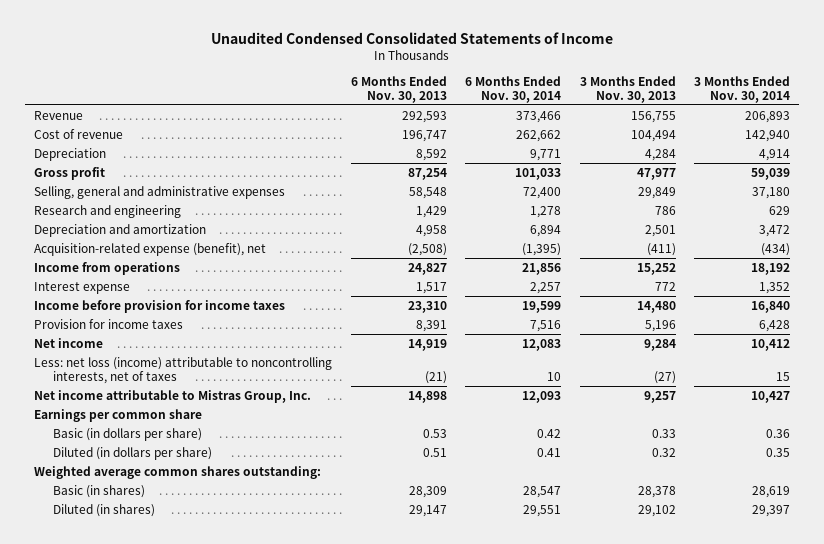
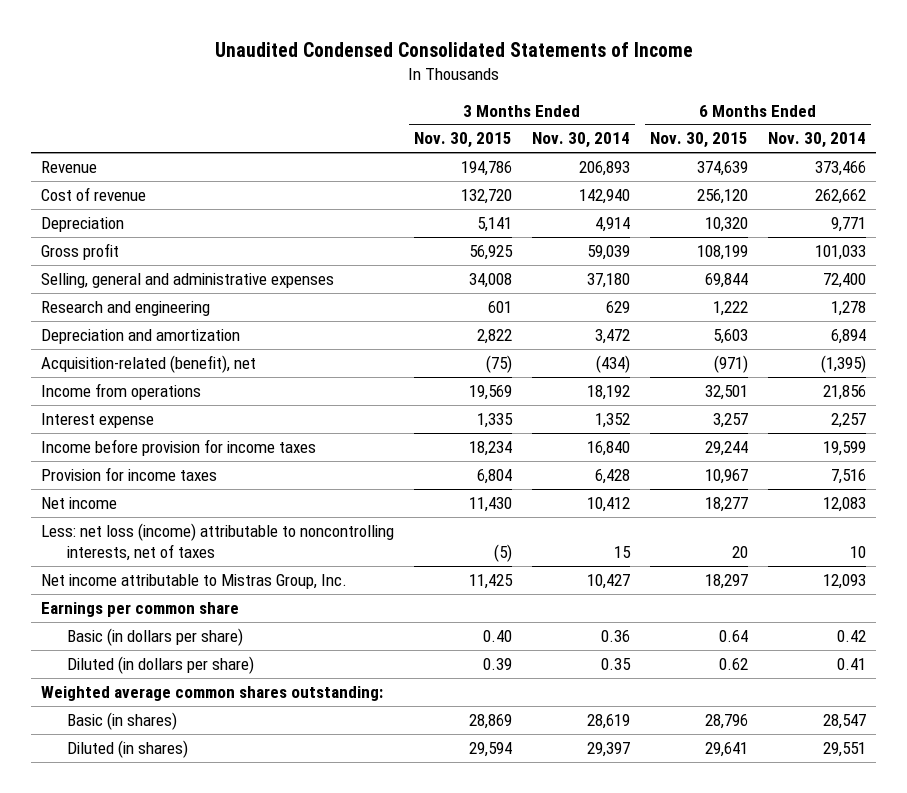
[350,75,447,103] 6 Months Ended Nov. 30, 2013 -> none
[579,75,676,103] 3 Months Ended Nov. 30, 2013 -> none
none -> [413,132,512,149] Nov. 30, 2015
none -> [650,132,749,149] Nov. 30, 2015
[34,242,267,256] Acquisition-related expense (benefit), net -> [40,354,256,373] Acquisition-related (benefit), net

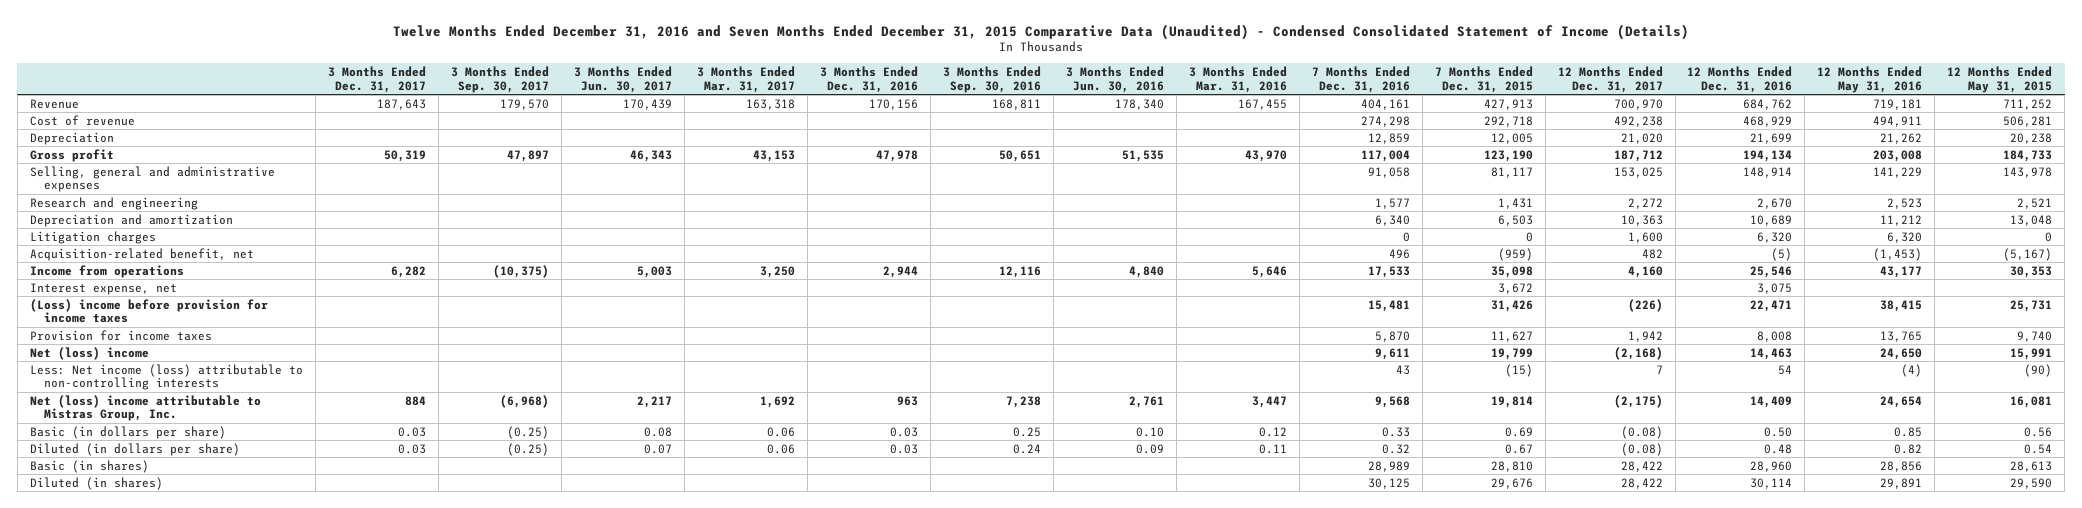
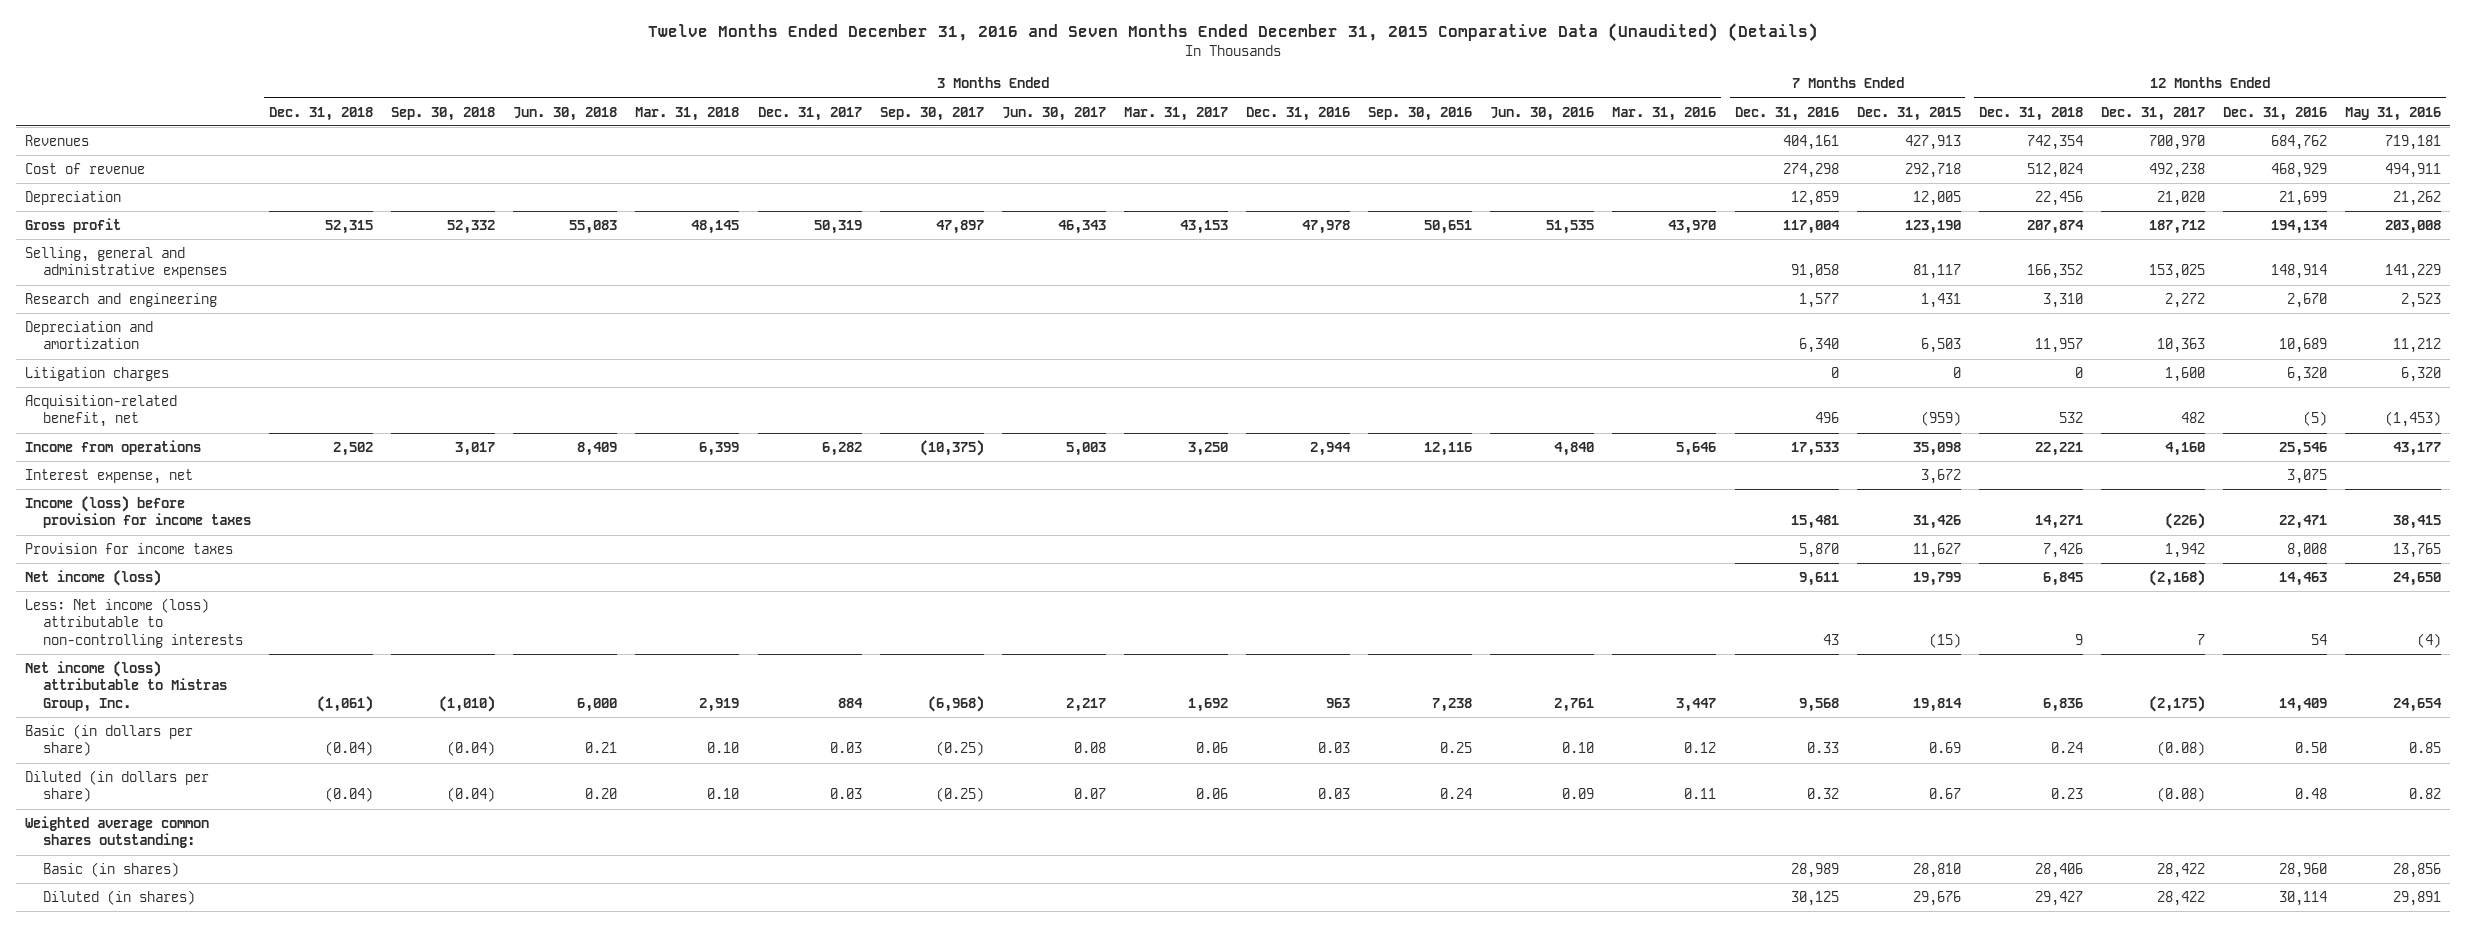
[393,23,1690,40] Twelve Months Ended December 31, 2016 and Seven Months Ended December 31, 2015 Comparative Data (Unaudited) - Condensed Consolidated Statement of Income (Details) -> [648,23,1819,43] Twelve Months Ended December 31, 2016 and Seven Months Ended December 31, 2015 Comparative Data (Unaudited) (Details)
[1947,65,2053,93] 12 Months Ended May 31, 2015 -> none
none -> [269,106,374,121] Dec. 31, 2018
none -> [391,106,496,121] Sep. 30, 2018
none -> [513,106,618,121] Jun. 30, 2018
none -> [635,106,740,121] Mar. 31, 2018
none -> [1978,106,2083,121] Dec. 31, 2018
[29,98,79,109] Revenue -> none
none -> [25,134,90,146] Revenues
[29,298,268,324] (Loss) income before provision for income taxes -> [25,495,251,529] Income (loss) before provision for income taxes
[29,346,149,360] Net (loss) income -> [25,569,162,586] Net income (loss)
[29,394,261,422] Net (loss) income attributable to Mistras Group, Inc. -> [25,660,227,713] Net income (loss) attributable to Mistras Group, Inc.
none -> [25,815,210,849] Weighted average common shares outstanding:

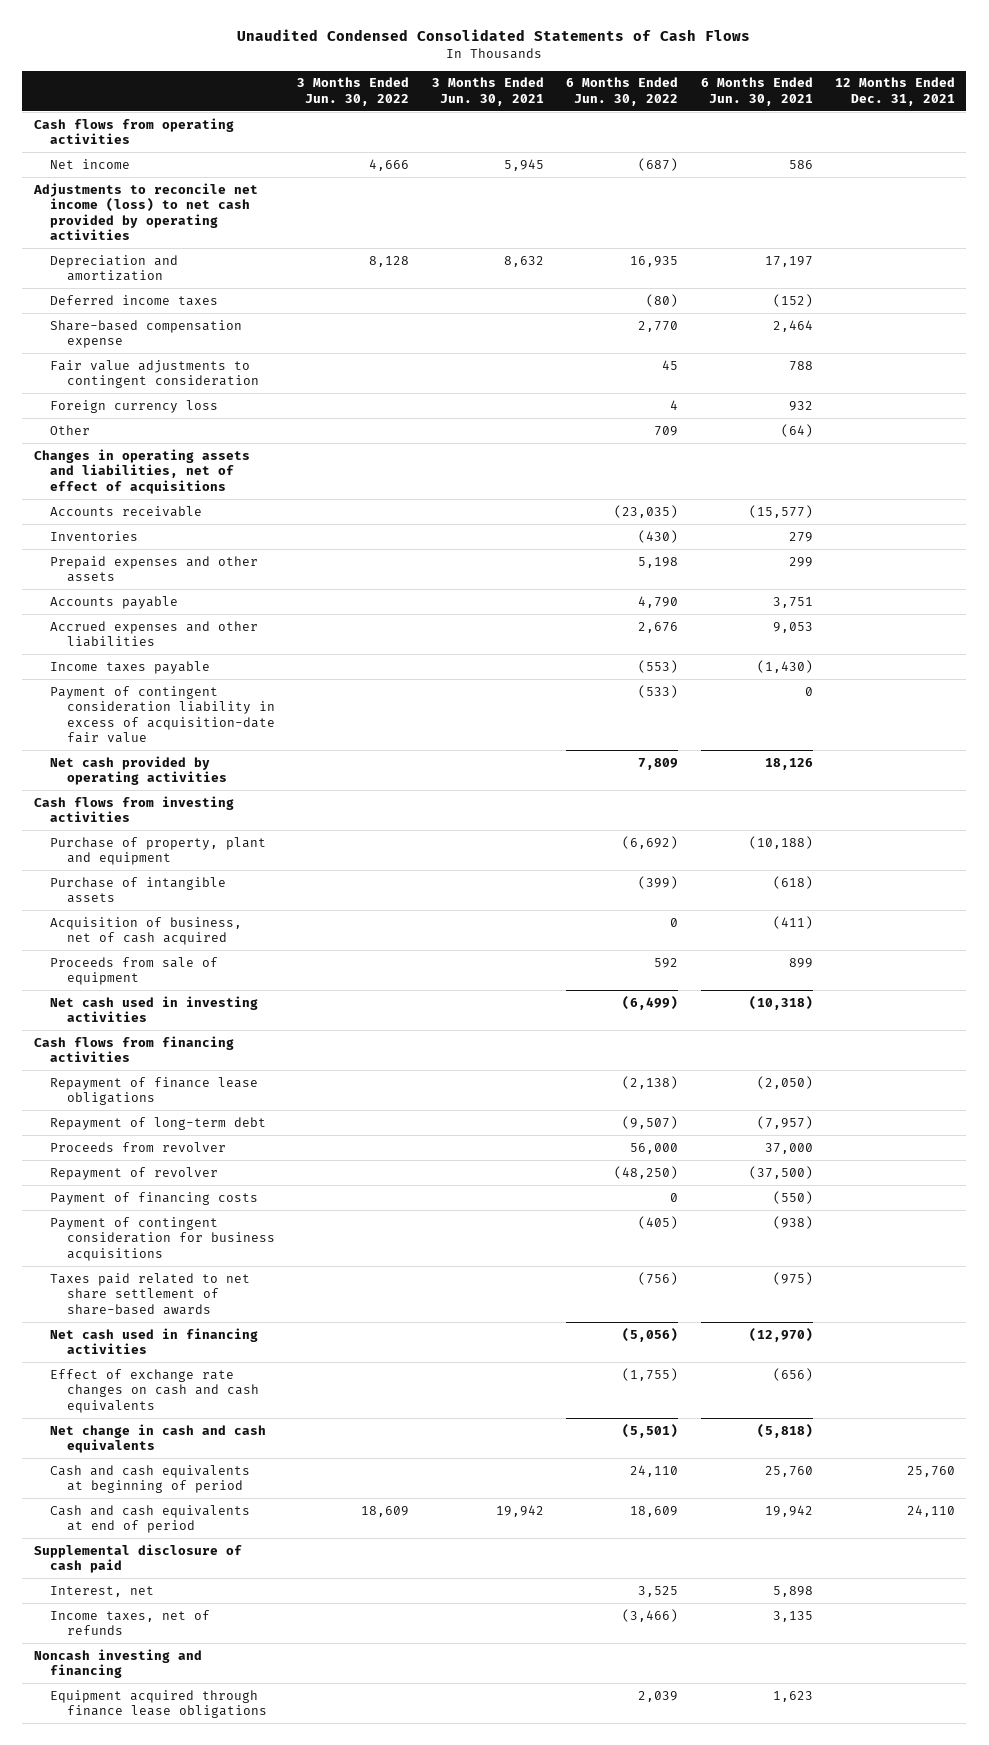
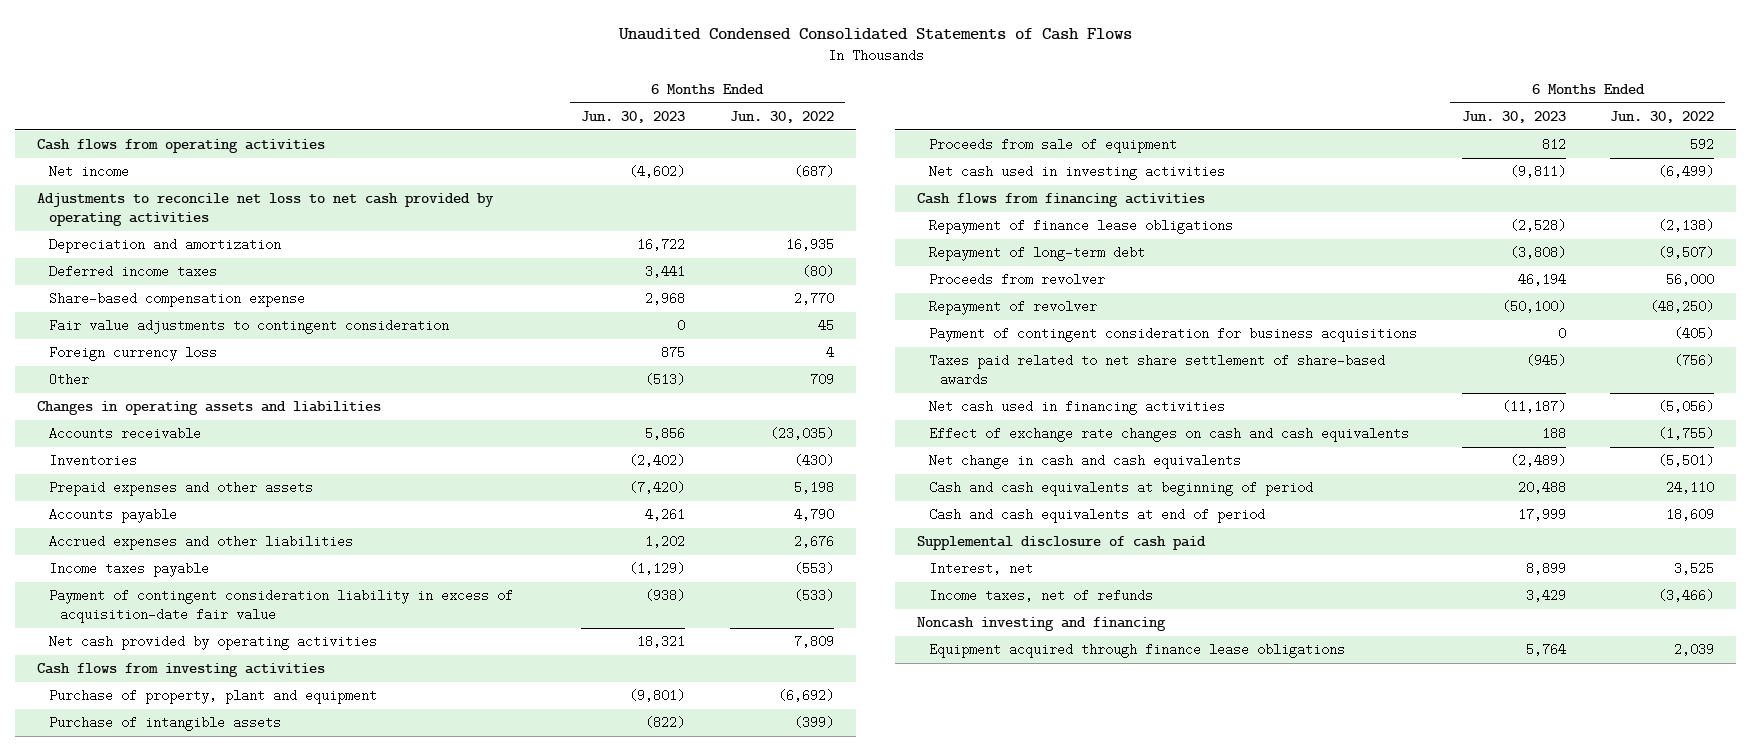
[297,77,410,106] 3 Months Ended Jun. 30, 2022 -> none
[431,77,544,106] 3 Months Ended Jun. 30, 2021 -> none
[700,77,813,106] 6 Months Ended Jun. 30, 2021 -> none
[835,77,956,106] 12 Months Ended Dec. 31, 2021 -> none
none -> [581,111,686,124] Jun. 30, 2023
[32,182,258,241] Adjustments to reconcile net income (loss) to net cash provided by operating activities -> [37,193,495,227] Adjustments to reconcile net loss to net cash provided by operating activities
[33,448,250,494] Changes in operating assets and liabilities, net of effect of acquisitions -> [37,401,382,416] Changes in operating assets and liabilities
[50,916,243,946] Acquisition of business, net of cash acquired -> none
[50,1191,259,1205] Payment of financing costs -> none

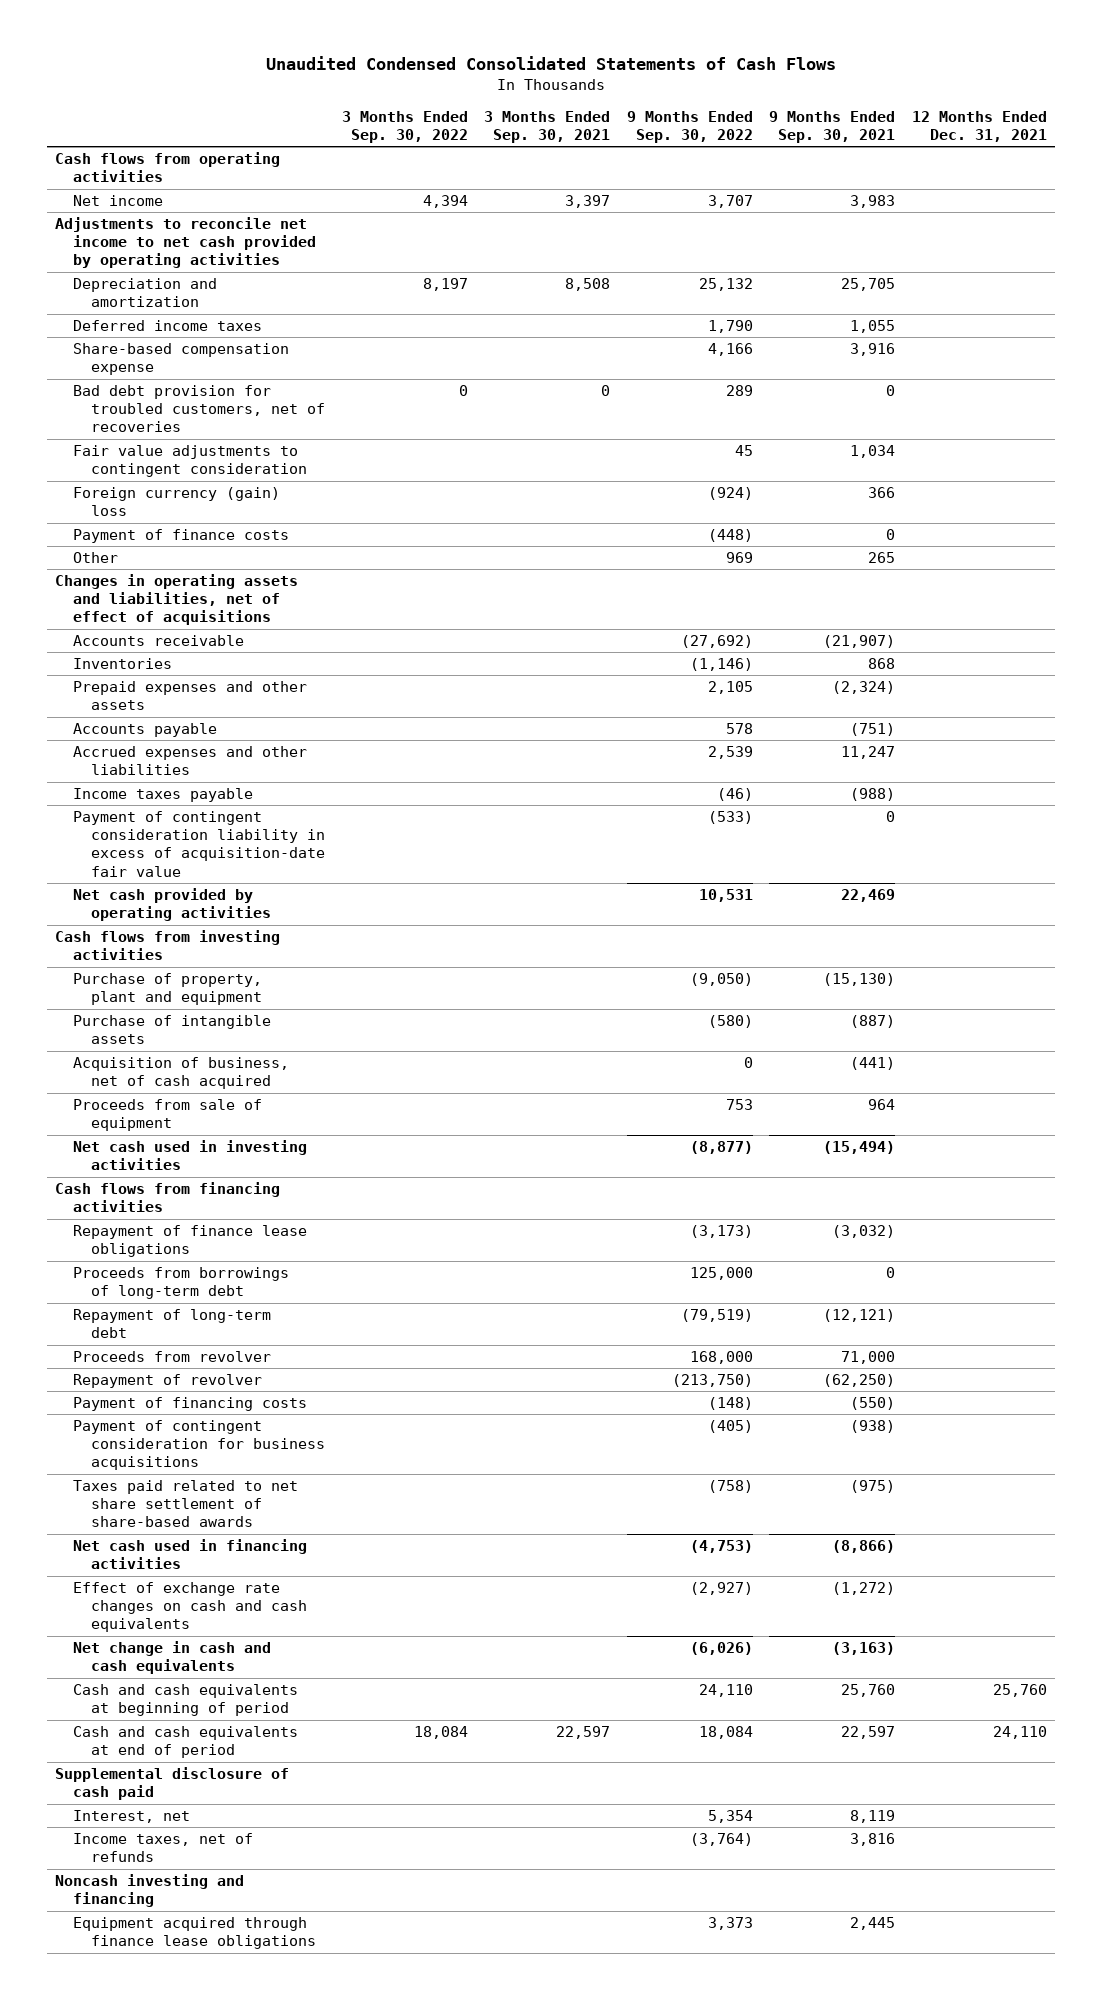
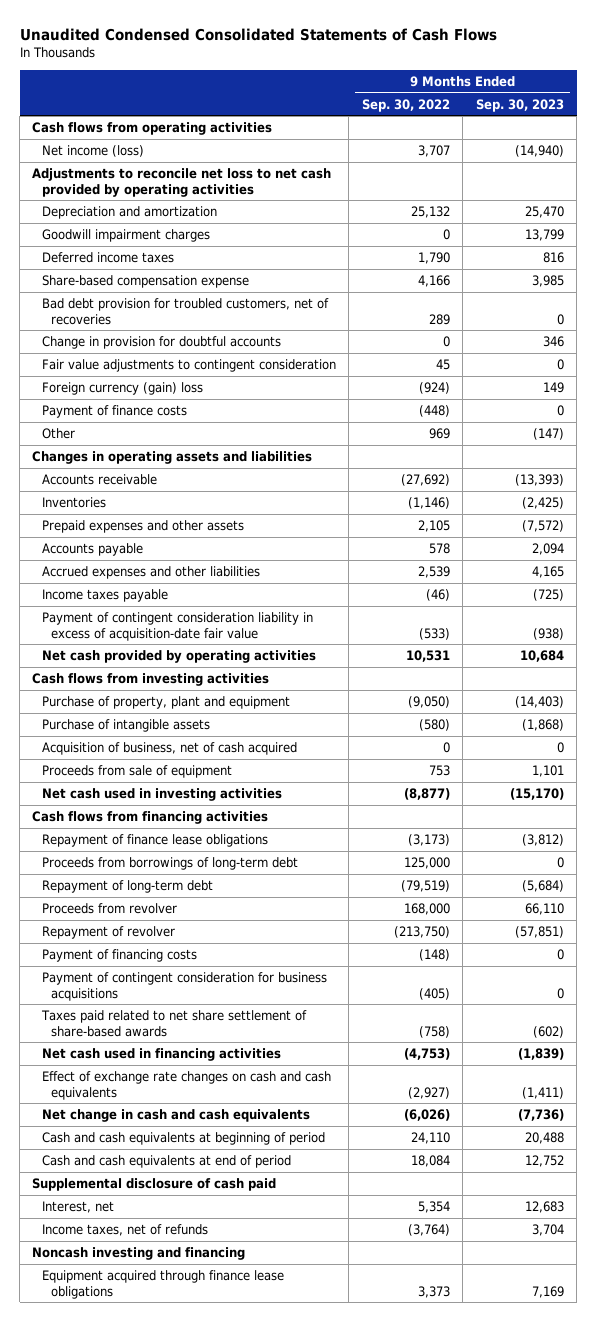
[341,110,468,144] 3 Months Ended Sep. 30, 2022 -> none
[484,110,611,144] 3 Months Ended Sep. 30, 2021 -> none
[769,110,896,144] 9 Months Ended Sep. 30, 2021 -> none
[911,110,1047,143] 12 Months Ended Dec. 31, 2021 -> none
none -> [475,98,564,112] Sep. 30, 2023
[73,195,164,207] Net income -> [41,145,144,158] Net income (loss)
[55,217,317,269] Adjustments to reconcile net income to net cash provided by operating activities -> [32,168,332,197] Adjustments to reconcile net loss to net cash provided by operating activities
none -> [41,229,210,243] Goodwill impairment charges
none -> [41,336,281,350] Change in provision for doubtful accounts
[55,574,299,626] Changes in operating assets and liabilities, net of effect of acquisitions -> [32,451,313,465] Changes in operating assets and liabilities

